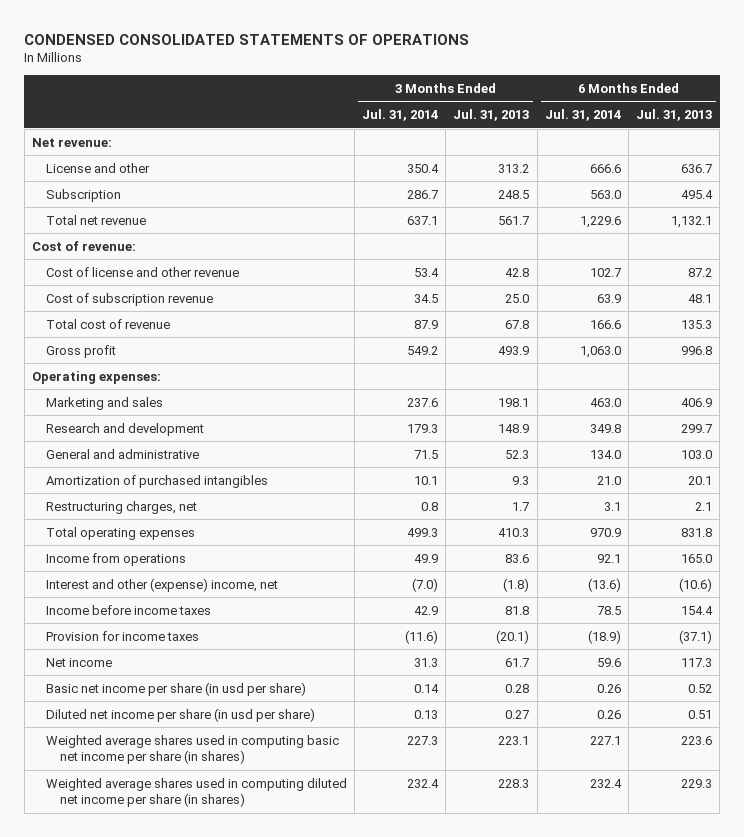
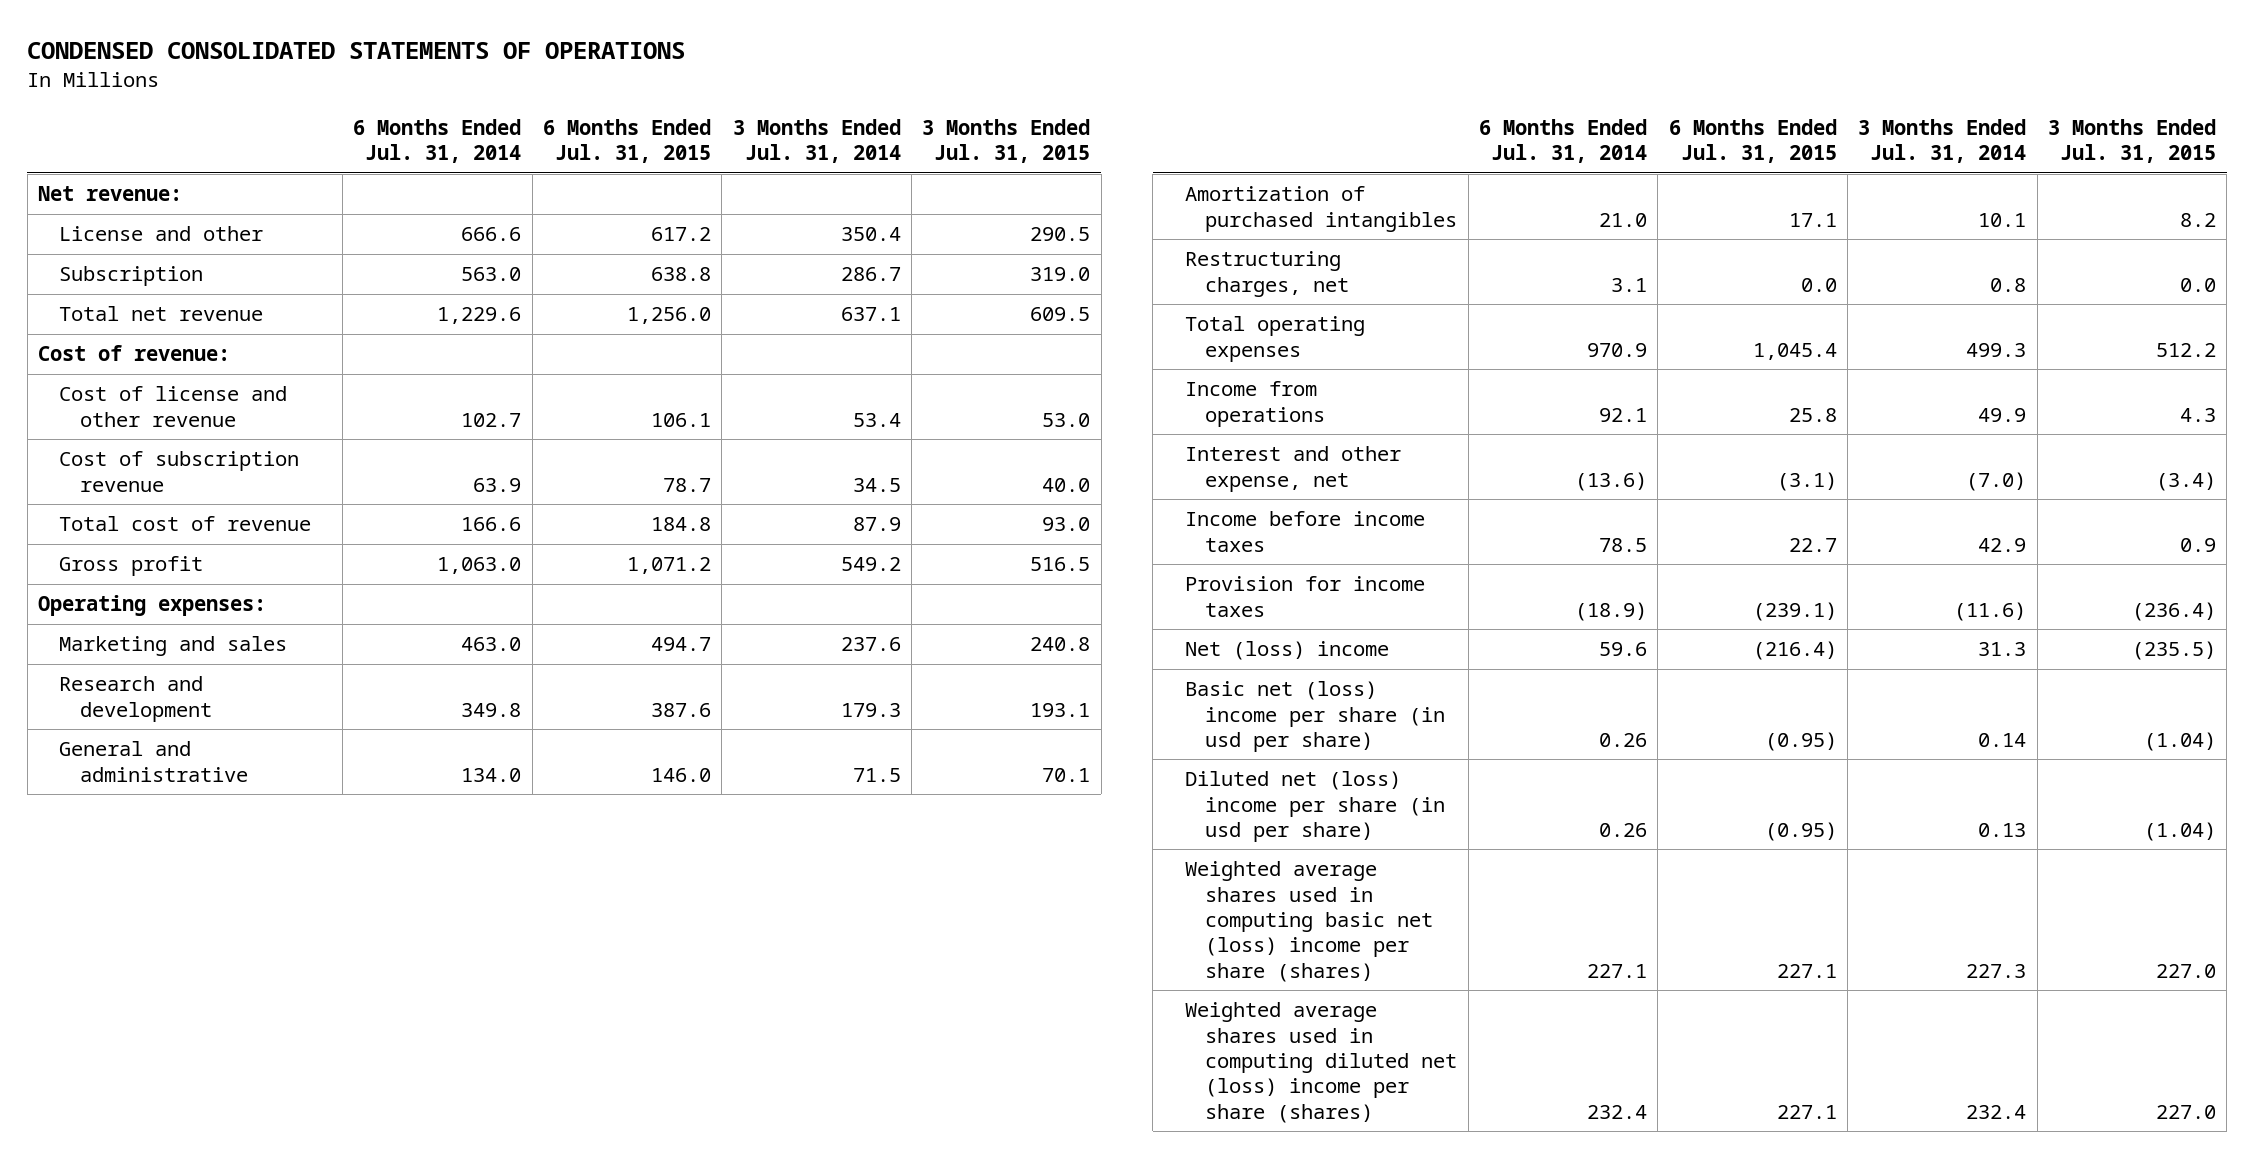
[453,109,530,122] Jul. 31, 2013 -> none
[636,109,713,122] Jul. 31, 2013 -> none
none -> [543,119,712,164] 6 Months Ended Jul. 31, 2015
none -> [922,119,1091,164] 3 Months Ended Jul. 31, 2015
[45,577,278,592] Interest and other (expense) income, net -> [1184,446,1401,492] Interest and other expense, net
[45,657,112,667] Net income -> [1184,641,1389,661] Net (loss) income
[45,681,306,696] Basic net income per share (in usd per share) -> [1184,681,1446,752] Basic net (loss) income per share (in usd per share)
[45,707,315,722] Diluted net income per share (in usd per share) -> [1184,771,1446,842] Diluted net (loss) income per share (in usd per share)
[45,734,339,765] Weighted average shares used in computing basic net income per share (in shares) -> [1184,861,1434,982] Weighted average shares used in computing basic net (loss) income per share (shares)
[45,777,347,808] Weighted average shares used in computing diluted net income per share (in shares) -> [1184,1002,1458,1123] Weighted average shares used in computing diluted net (loss) income per share (shares)

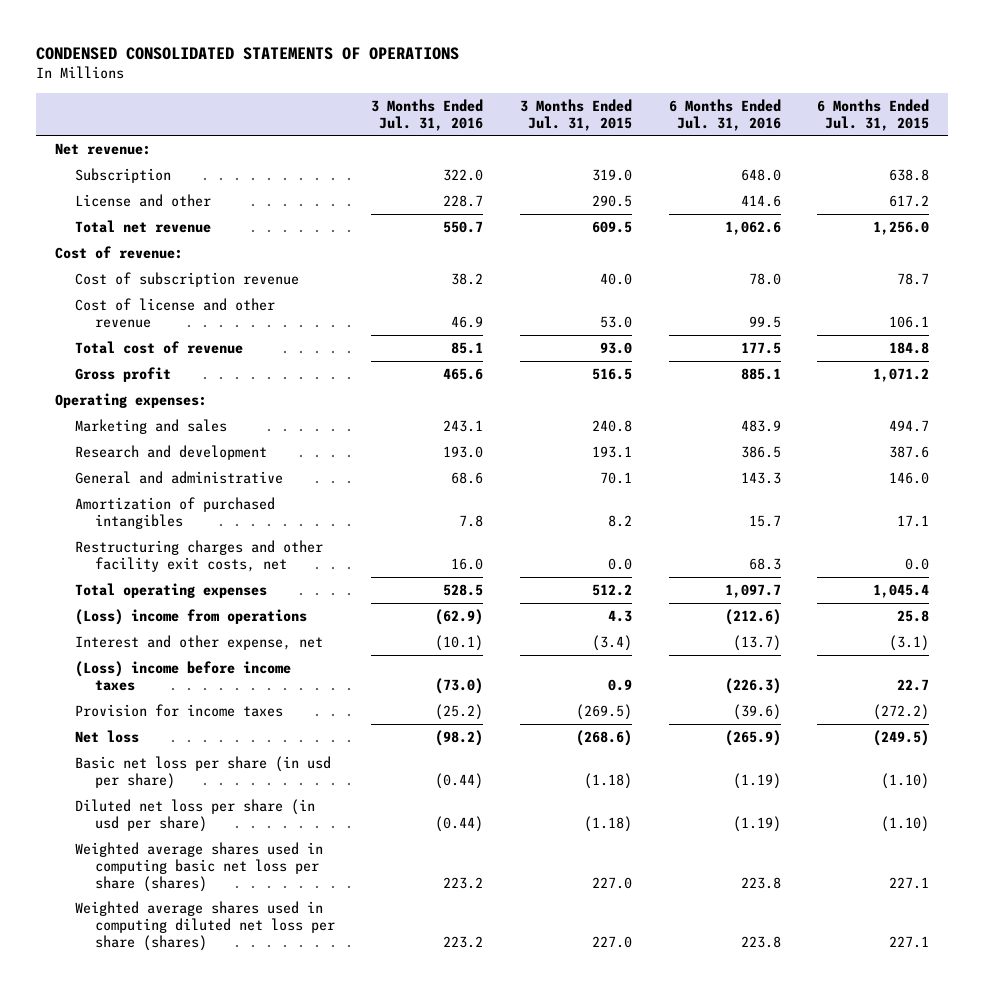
[353,119,522,164] 6 Months Ended Jul. 31, 2014 -> none
[732,119,901,164] 3 Months Ended Jul. 31, 2014 -> none
none -> [371,98,484,131] 3 Months Ended Jul. 31, 2016
none -> [668,98,781,131] 6 Months Ended Jul. 31, 2016
[58,226,263,242] License and other -> [74,193,211,207] License and other
[58,386,287,427] Cost of license and other revenue -> [74,297,275,328] Cost of license and other revenue
[1184,251,1350,297] Restructuring charges, net -> [74,539,323,572] Restructuring charges and other facility exit costs, net
[1184,381,1326,427] Income from operations -> [74,608,307,625] (Loss) income from operations
[1184,511,1425,552] Income before income taxes -> [74,660,291,691] (Loss) income before income taxes
[1752,601,1837,621] (239.1) -> [873,703,930,720] (272.2)
[2132,601,2217,621] (236.4) -> [575,703,632,720] (269.5)
[1184,641,1389,661] Net (loss) income -> [74,729,139,743] Net loss
[1752,641,1837,661] (216.4) -> [873,729,930,746] (249.5)
[2132,641,2217,661] (235.5) -> [575,729,632,746] (268.6)
[1184,681,1446,752] Basic net (loss) income per share (in usd per share) -> [74,755,331,789] Basic net loss per share (in usd per share)
[1764,731,1837,751] (0.95) -> [881,772,930,789] (1.10)
[2144,731,2217,751] (1.04) -> [583,772,632,789] (1.18)
[1184,771,1446,842] Diluted net (loss) income per share (in usd per share) -> [74,798,315,832] Diluted net loss per share (in usd per share)
[1764,821,1837,841] (0.95) -> [881,815,930,832] (1.10)
[2144,821,2217,841] (1.04) -> [583,815,632,832] (1.18)
[1184,861,1434,982] Weighted average shares used in computing basic net (loss) income per share (shares) -> [74,841,323,892] Weighted average shares used in computing basic net loss per share (shares)
[1184,1002,1458,1123] Weighted average shares used in computing diluted net (loss) income per share (shares) -> [74,900,335,951] Weighted average shares used in computing diluted net loss per share (shares)

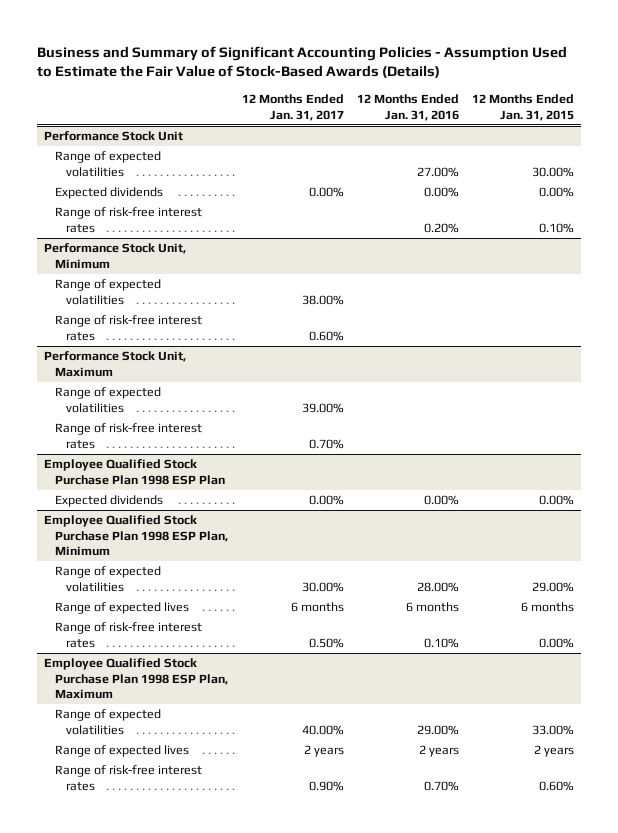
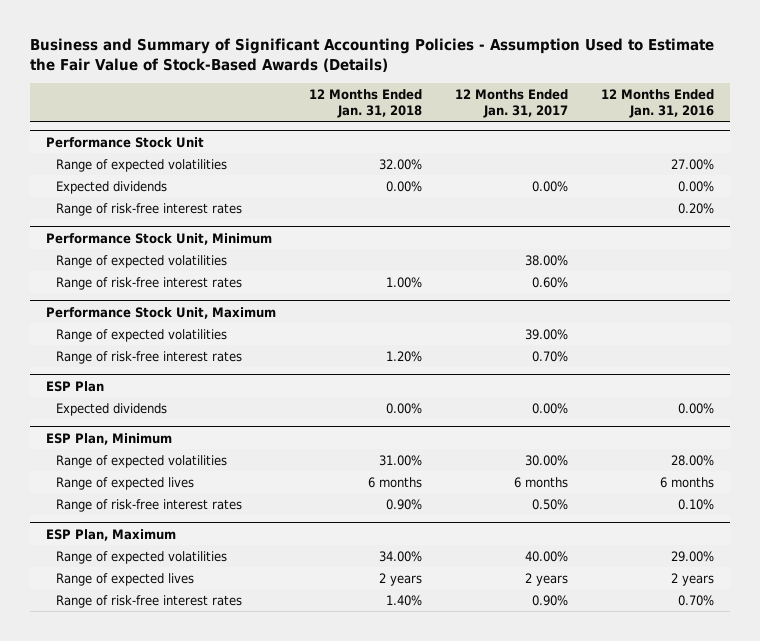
[472,94,575,121] 12 Months Ended Jan. 31, 2015 -> none
none -> [309,89,423,119] 12 Months Ended Jan. 31, 2018
[44,459,226,485] Employee Qualified Stock Purchase Plan 1998 ESP Plan -> [46,380,105,392] ESP Plan
[44,515,229,557] Employee Qualified Stock Purchase Plan 1998 ESP Plan, Minimum -> none
none -> [46,432,173,445] ESP Plan, Minimum
[44,658,229,700] Employee Qualified Stock Purchase Plan 1998 ESP Plan, Maximum -> none
none -> [46,528,177,541] ESP Plan, Maximum

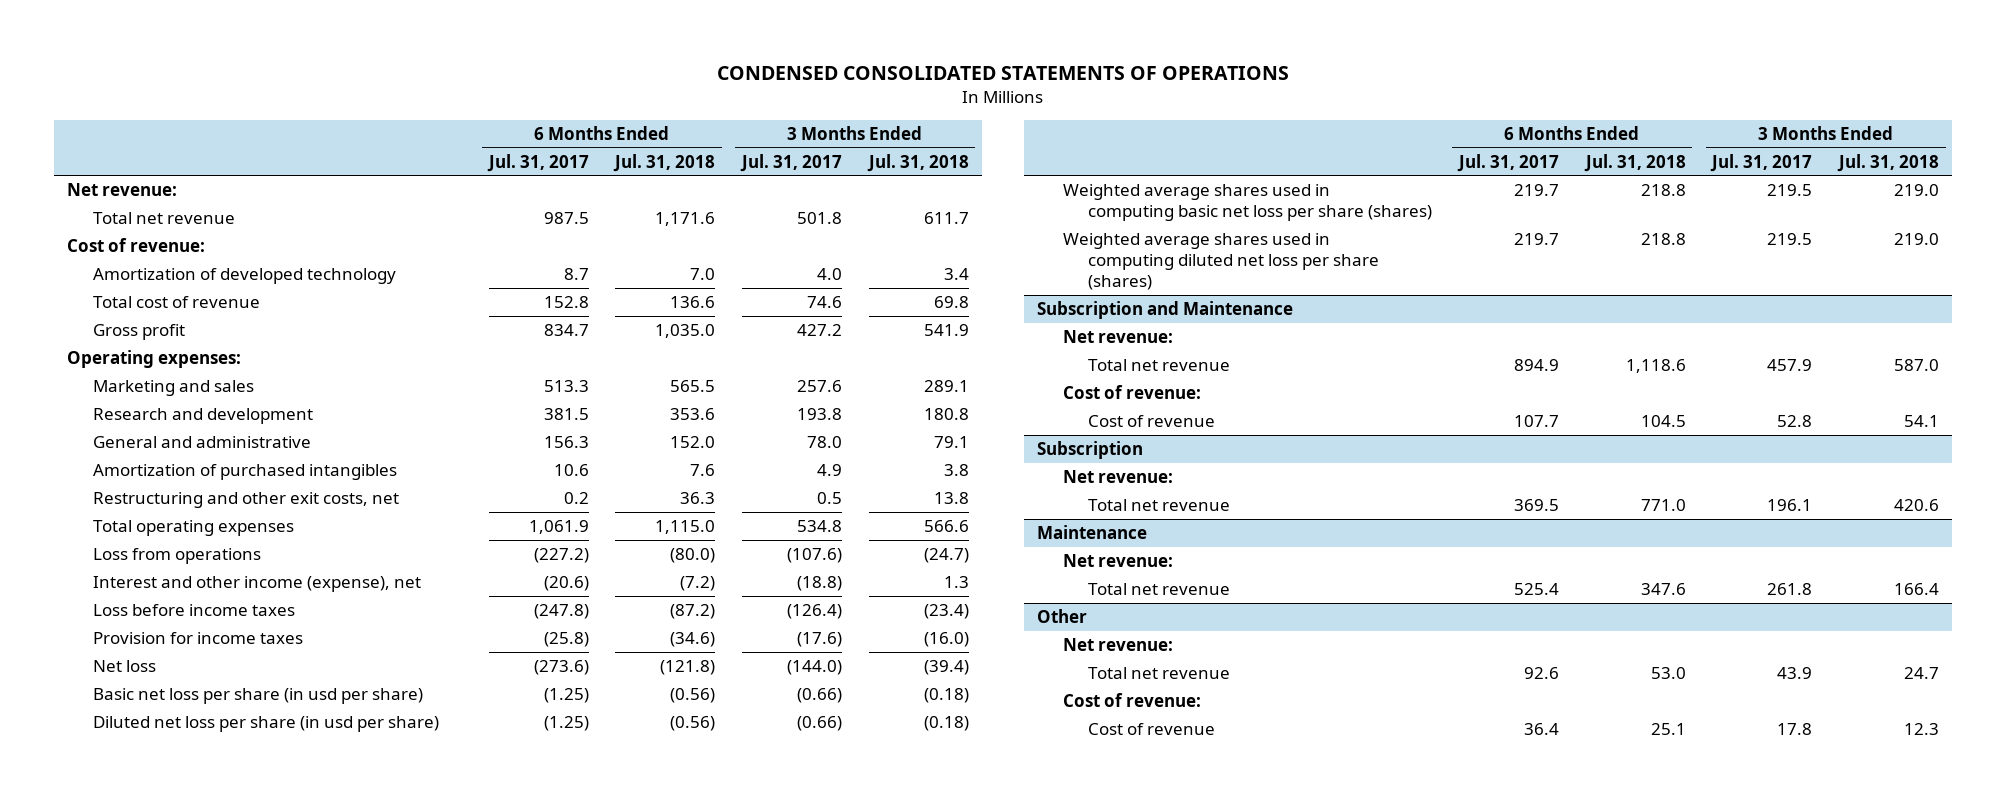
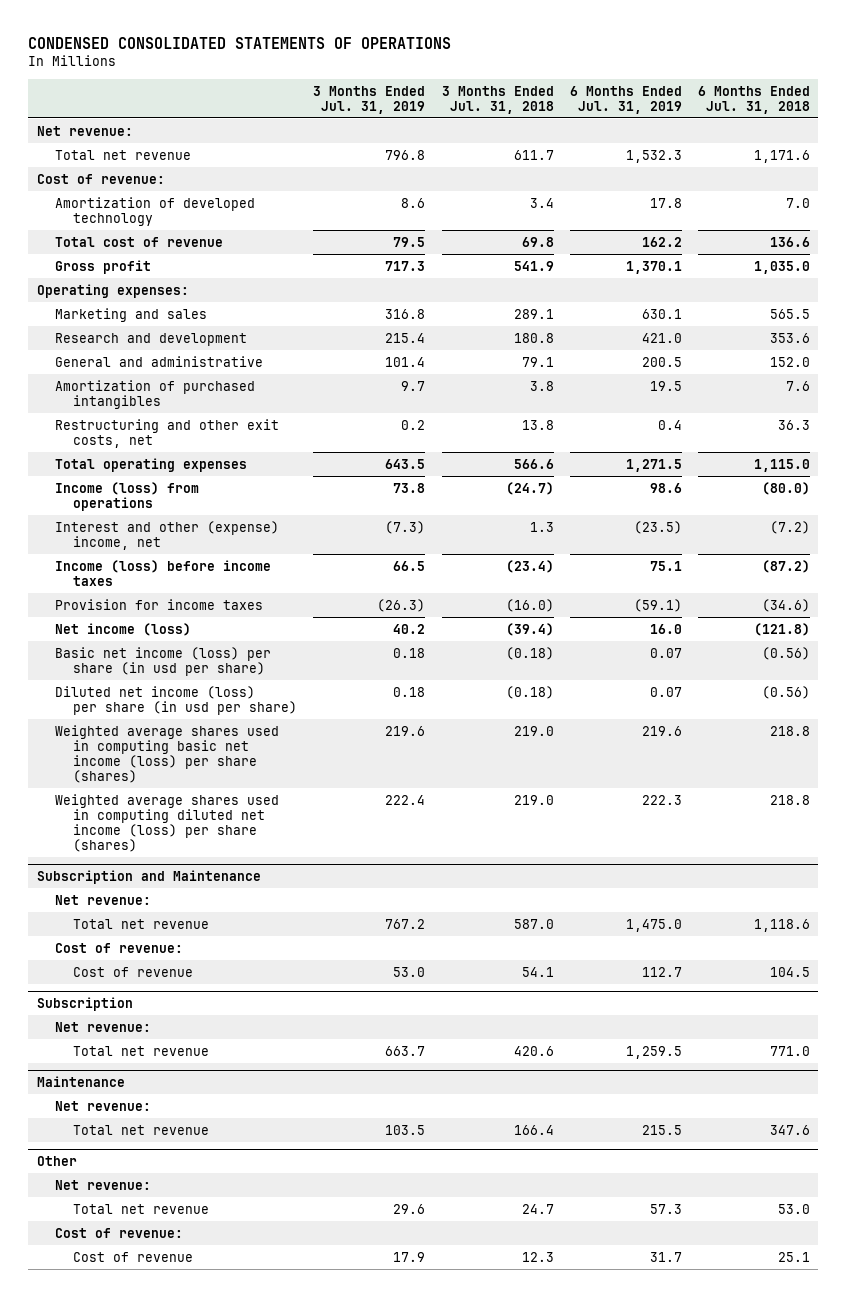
[486,153,589,172] Jul. 31, 2017 -> none
[740,153,843,172] Jul. 31, 2017 -> none
none -> [313,85,426,114] 3 Months Ended Jul. 31, 2019
none -> [569,85,682,114] 6 Months Ended Jul. 31, 2019
[92,548,261,565] Loss from operations -> [54,481,199,511] Income (loss) from operations
[92,576,421,593] Interest and other income (expense), net -> [54,520,279,550] Interest and other (expense) income, net
[92,604,295,617] Loss before income taxes -> [54,559,271,586] Income (loss) before income taxes
[92,660,156,673] Net loss -> [54,622,191,636] Net income (loss)
[92,688,423,705] Basic net loss per share (in usd per share) -> [54,646,271,676] Basic net income (loss) per share (in usd per share)
[92,716,439,733] Diluted net loss per share (in usd per share) -> [54,685,297,715] Diluted net income (loss) per share (in usd per share)
[1062,184,1433,222] Weighted average shares used in computing basic net loss per share (shares) -> [54,724,279,783] Weighted average shares used in computing basic net income (loss) per share (shares)
[1062,233,1380,291] Weighted average shares used in computing diluted net loss per share (shares) -> [54,793,279,852] Weighted average shares used in computing diluted net income (loss) per share (shares)

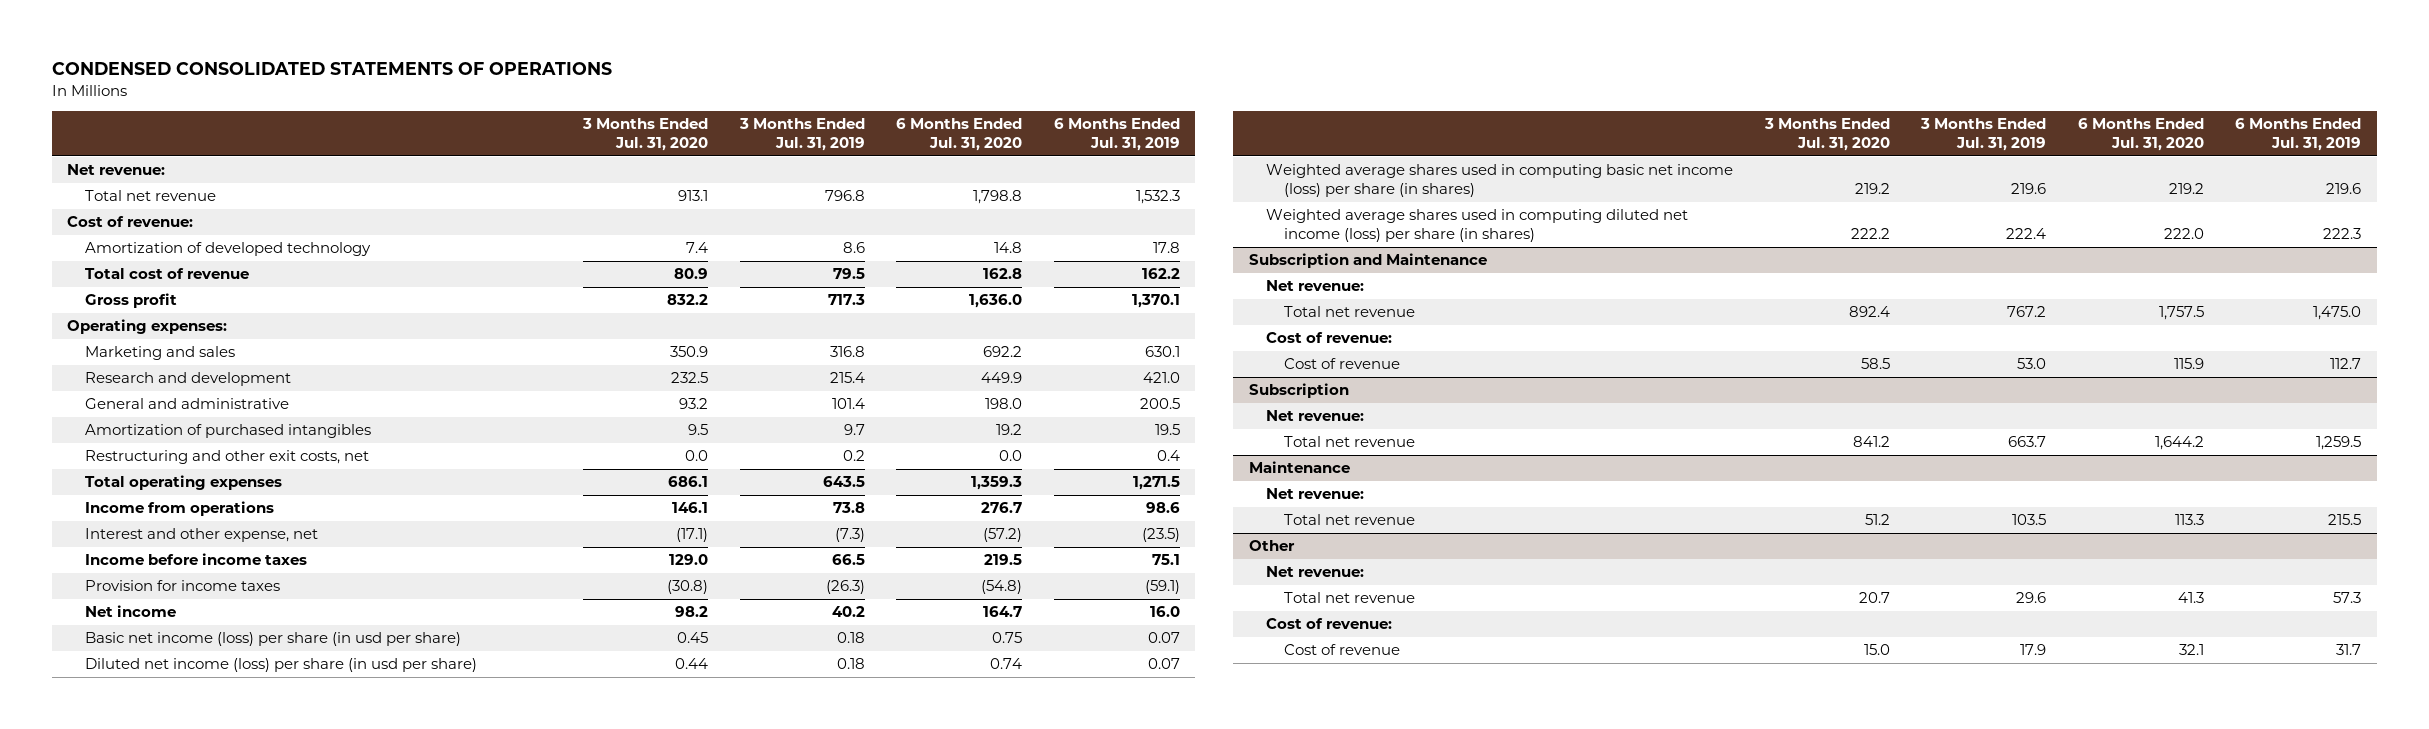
[441,85,554,114] 3 Months Ended Jul. 31, 2018 -> none
[698,85,811,114] 6 Months Ended Jul. 31, 2018 -> none
none -> [582,118,709,152] 3 Months Ended Jul. 31, 2020
none -> [896,118,1023,152] 6 Months Ended Jul. 31, 2020
[54,481,199,511] Income (loss) from operations -> [84,501,274,517] Income from operations
[54,520,279,550] Interest and other (expense) income, net -> [84,528,318,543] Interest and other expense, net
[54,559,271,586] Income (loss) before income taxes -> [84,553,307,566] Income before income taxes
[54,622,191,636] Net income (loss) -> [84,605,176,618] Net income
[54,724,279,783] Weighted average shares used in computing basic net income (loss) per share (shares) -> [1266,164,1734,198] Weighted average shares used in computing basic net income (loss) per share (in shares)
[54,793,279,852] Weighted average shares used in computing diluted net income (loss) per share (shares) -> [1266,209,1689,243] Weighted average shares used in computing diluted net income (loss) per share (in shares)

